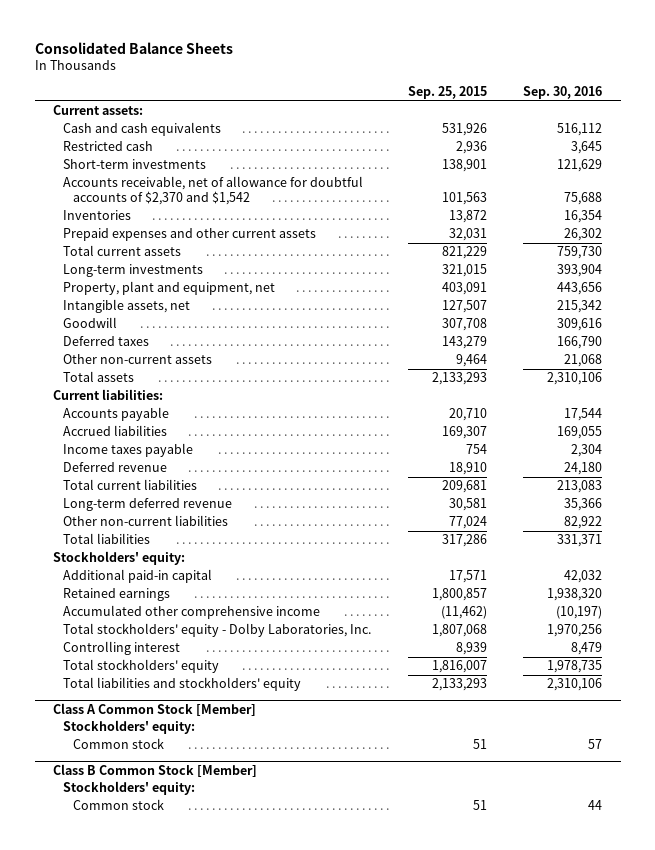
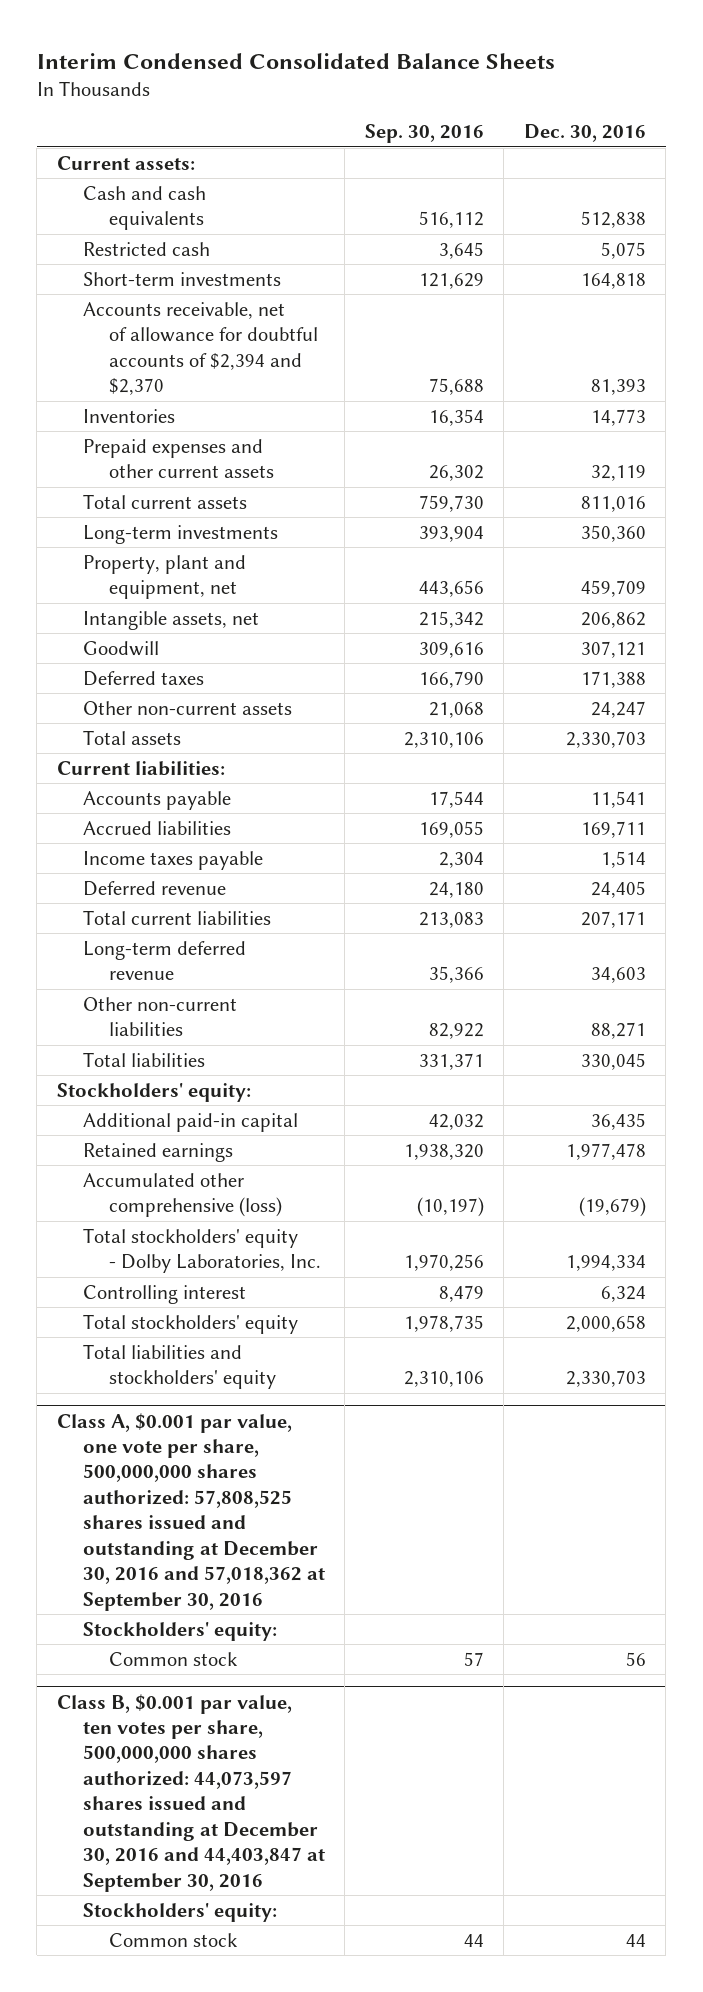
[34,41,233,54] Consolidated Balance Sheets -> [36,52,555,69] Interim Condensed Consolidated Balance Sheets
[407,86,487,100] Sep. 25, 2015 -> none
none -> [523,124,646,143] Dec. 30, 2016
[63,176,364,206] Accounts receivable, net of allowance for doubtful accounts of $2,370 and $1,542 -> [83,301,319,396] Accounts receivable, net of allowance for doubtful accounts of $2,394 and $2,370
[63,605,321,620] Accumulated other comprehensive income -> [83,1172,283,1218] Accumulated other comprehensive (loss)
[52,702,256,716] Class A Common Stock [Member] -> [56,1412,326,1611] Class A, $0.001 par value, one vote per share, 500,000,000 shares authorized: 57,808,525 shares issued and outstanding at December 30, 2016 and 57,018,362 at September 30, 2016
[52,763,257,777] Class B Common Stock [Member] -> [56,1693,326,1892] Class B, $0.001 par value, ten votes per share, 500,000,000 shares authorized: 44,073,597 shares issued and outstanding at December 30, 2016 and 44,403,847 at September 30, 2016

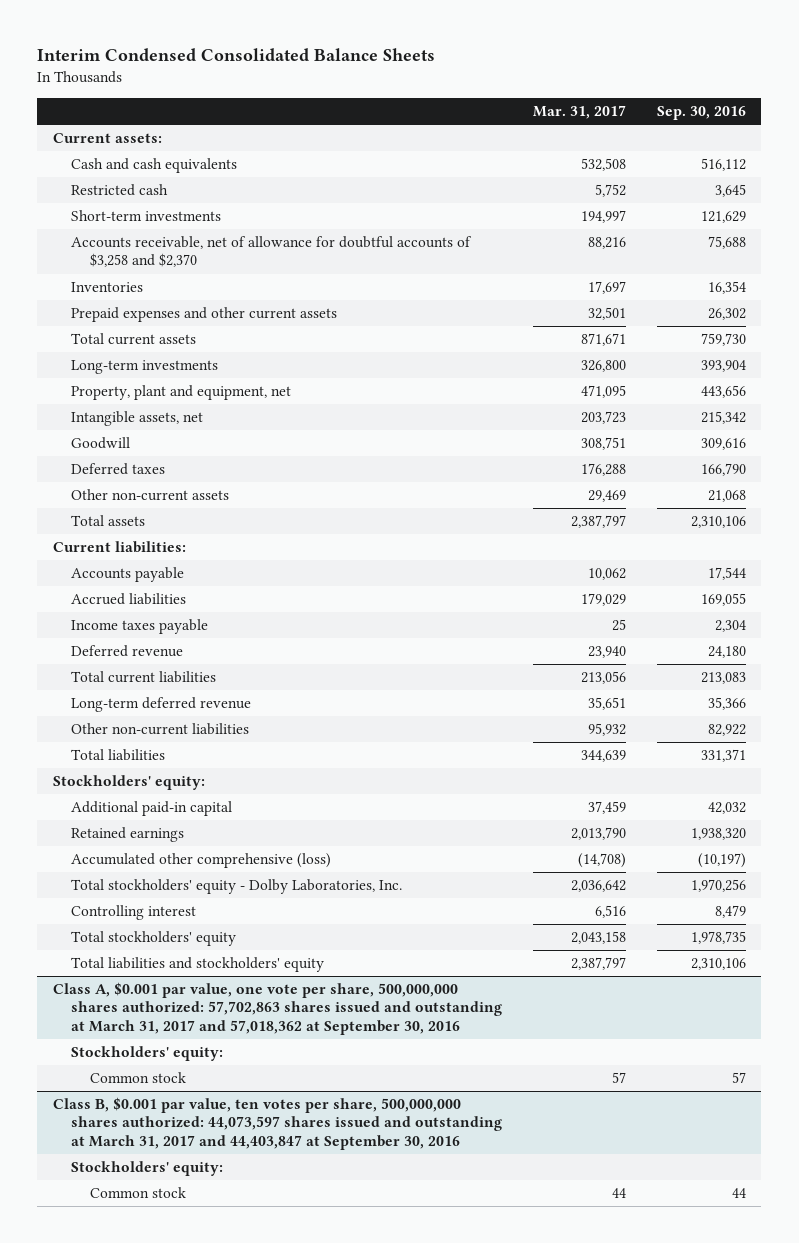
[523,124,646,143] Dec. 30, 2016 -> none
none -> [533,105,627,120] Mar. 31, 2017
[83,301,319,396] Accounts receivable, net of allowance for doubtful accounts of $2,394 and $2,370 -> [71,236,473,268] Accounts receivable, net of allowance for doubtful accounts of $3,258 and $2,370
[56,1412,326,1611] Class A, $0.001 par value, one vote per share, 500,000,000 shares authorized: 57,808,525 shares issued and outstanding at December 30, 2016 and 57,018,362 at September 30, 2016 -> [52,982,503,1035] Class A, $0.001 par value, one vote per share, 500,000,000 shares authorized: 57,702,863 shares issued and outstanding at March 31, 2017 and 57,018,362 at September 30, 2016
[56,1693,326,1892] Class B, $0.001 par value, ten votes per share, 500,000,000 shares authorized: 44,073,597 shares issued and outstanding at December 30, 2016 and 44,403,847 at September 30, 2016 -> [52,1097,503,1150] Class B, $0.001 par value, ten votes per share, 500,000,000 shares authorized: 44,073,597 shares issued and outstanding at March 31, 2017 and 44,403,847 at September 30, 2016

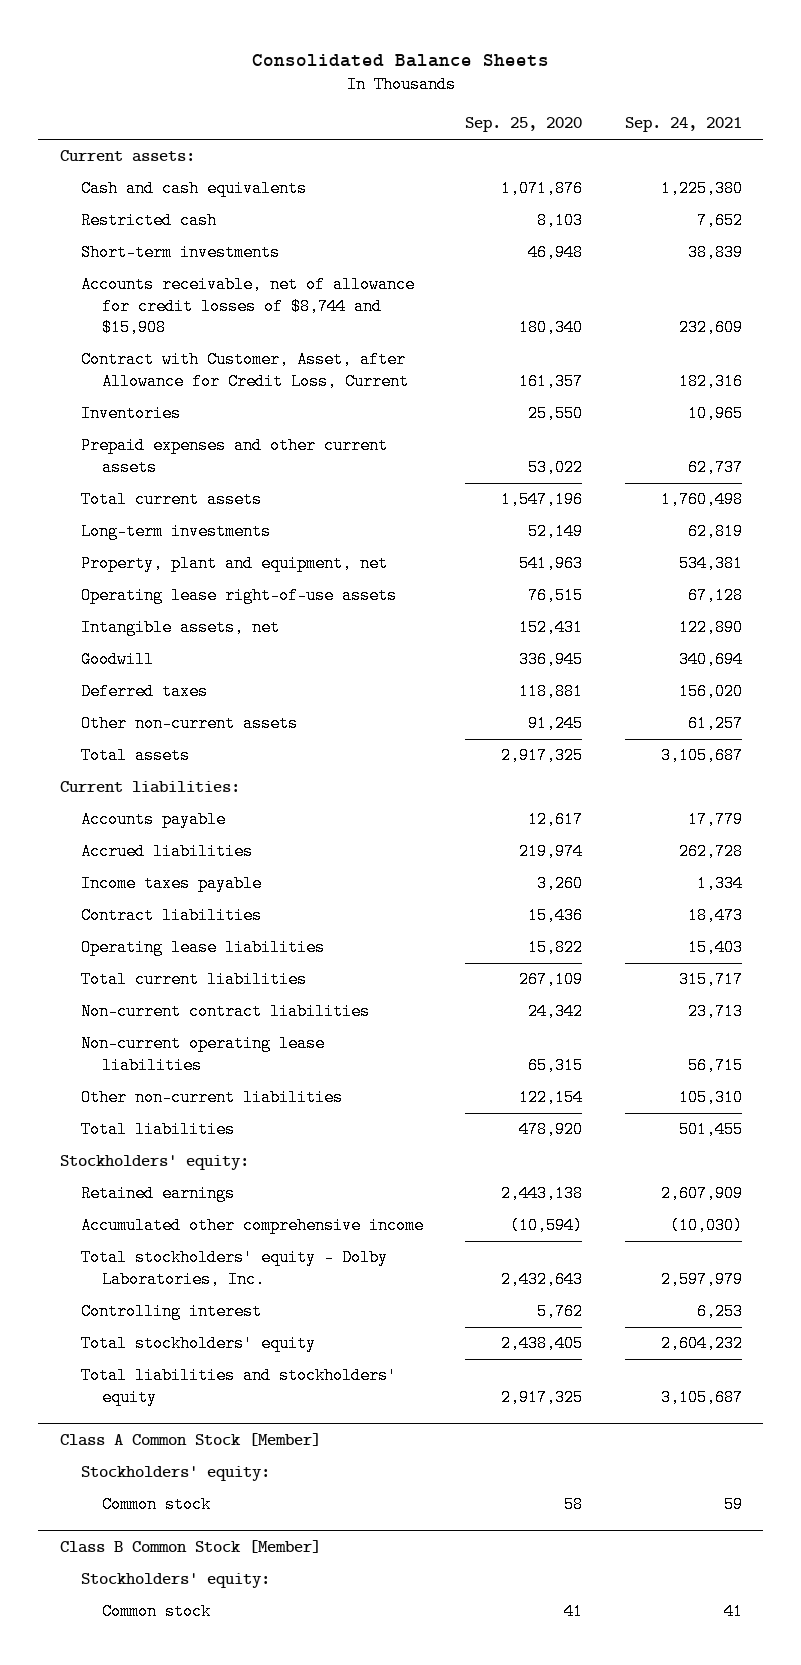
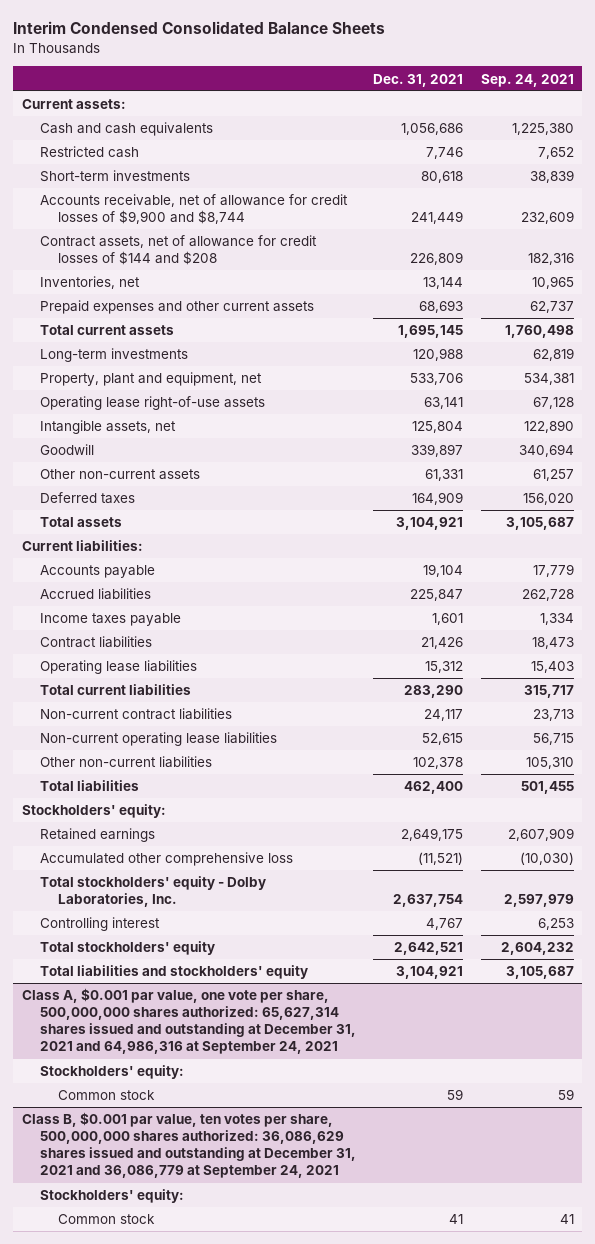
[251,53,549,67] Consolidated Balance Sheets -> [13,21,386,35] Interim Condensed Consolidated Balance Sheets
[465,117,583,133] Sep. 25, 2020 -> none
none -> [373,73,464,87] Dec. 31, 2021
[80,276,415,337] Accounts receivable, net of allowance for credit losses of $8,744 and $15,908 -> [39,194,348,225] Accounts receivable, net of allowance for credit losses of $9,900 and $8,744
[80,351,409,390] Contract with Customer, Asset, after Allowance for Credit Loss, Current -> [39,235,317,266] Contract assets, net of allowance for credit losses of $144 and $208
[80,405,181,423] Inventories -> [39,276,140,290] Inventories, net
[80,683,208,701] Deferred taxes -> [39,492,135,505] Deferred taxes
[80,1217,424,1235] Accumulated other comprehensive income -> [39,852,293,867] Accumulated other comprehensive loss
[59,1433,321,1447] Class A Common Stock [Member] -> [21,988,356,1055] Class A, $0.001 par value, one vote per share, 500,000,000 shares authorized: 65,627,314 shares issued and outstanding at December 31, 2021 and 64,986,316 at September 24, 2021
[59,1540,321,1554] Class B Common Stock [Member] -> [21,1112,356,1179] Class B, $0.001 par value, ten votes per share, 500,000,000 shares authorized: 36,086,629 shares issued and outstanding at December 31, 2021 and 36,086,779 at September 24, 2021

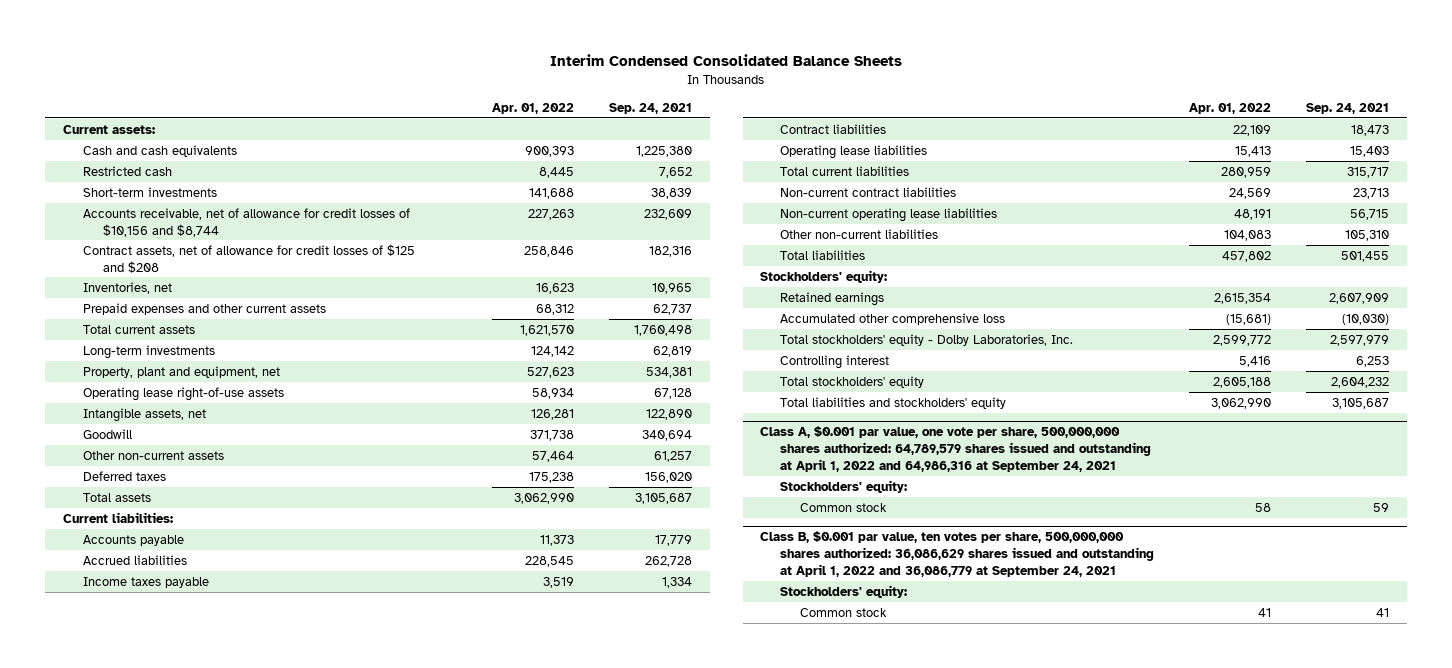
[373,73,464,87] Dec. 31, 2021 -> none
none -> [491,102,574,114] Apr. 01, 2022
[39,194,348,225] Accounts receivable, net of allowance for credit losses of $9,900 and $8,744 -> [82,207,410,237] Accounts receivable, net of allowance for credit losses of $10,156 and $8,744
[39,235,317,266] Contract assets, net of allowance for credit losses of $144 and $208 -> [82,243,415,273] Contract assets, net of allowance for credit losses of $125 and $208
[21,988,356,1055] Class A, $0.001 par value, one vote per share, 500,000,000 shares authorized: 65,627,314 shares issued and outstanding at December 31, 2021 and 64,986,316 at September 24, 2021 -> [760,426,1151,473] Class A, $0.001 par value, one vote per share, 500,000,000 shares authorized: 64,789,579 shares issued and outstanding at April 1, 2022 and 64,986,316 at September 24, 2021
[21,1112,356,1179] Class B, $0.001 par value, ten votes per share, 500,000,000 shares authorized: 36,086,629 shares issued and outstanding at December 31, 2021 and 36,086,779 at September 24, 2021 -> [760,531,1154,578] Class B, $0.001 par value, ten votes per share, 500,000,000 shares authorized: 36,086,629 shares issued and outstanding at April 1, 2022 and 36,086,779 at September 24, 2021

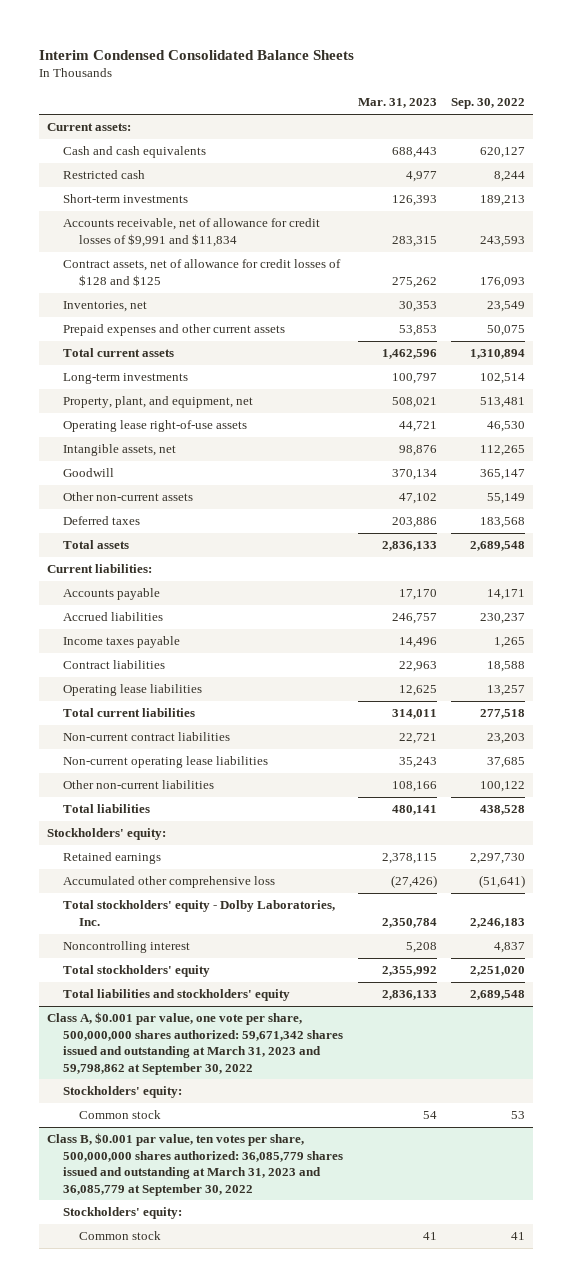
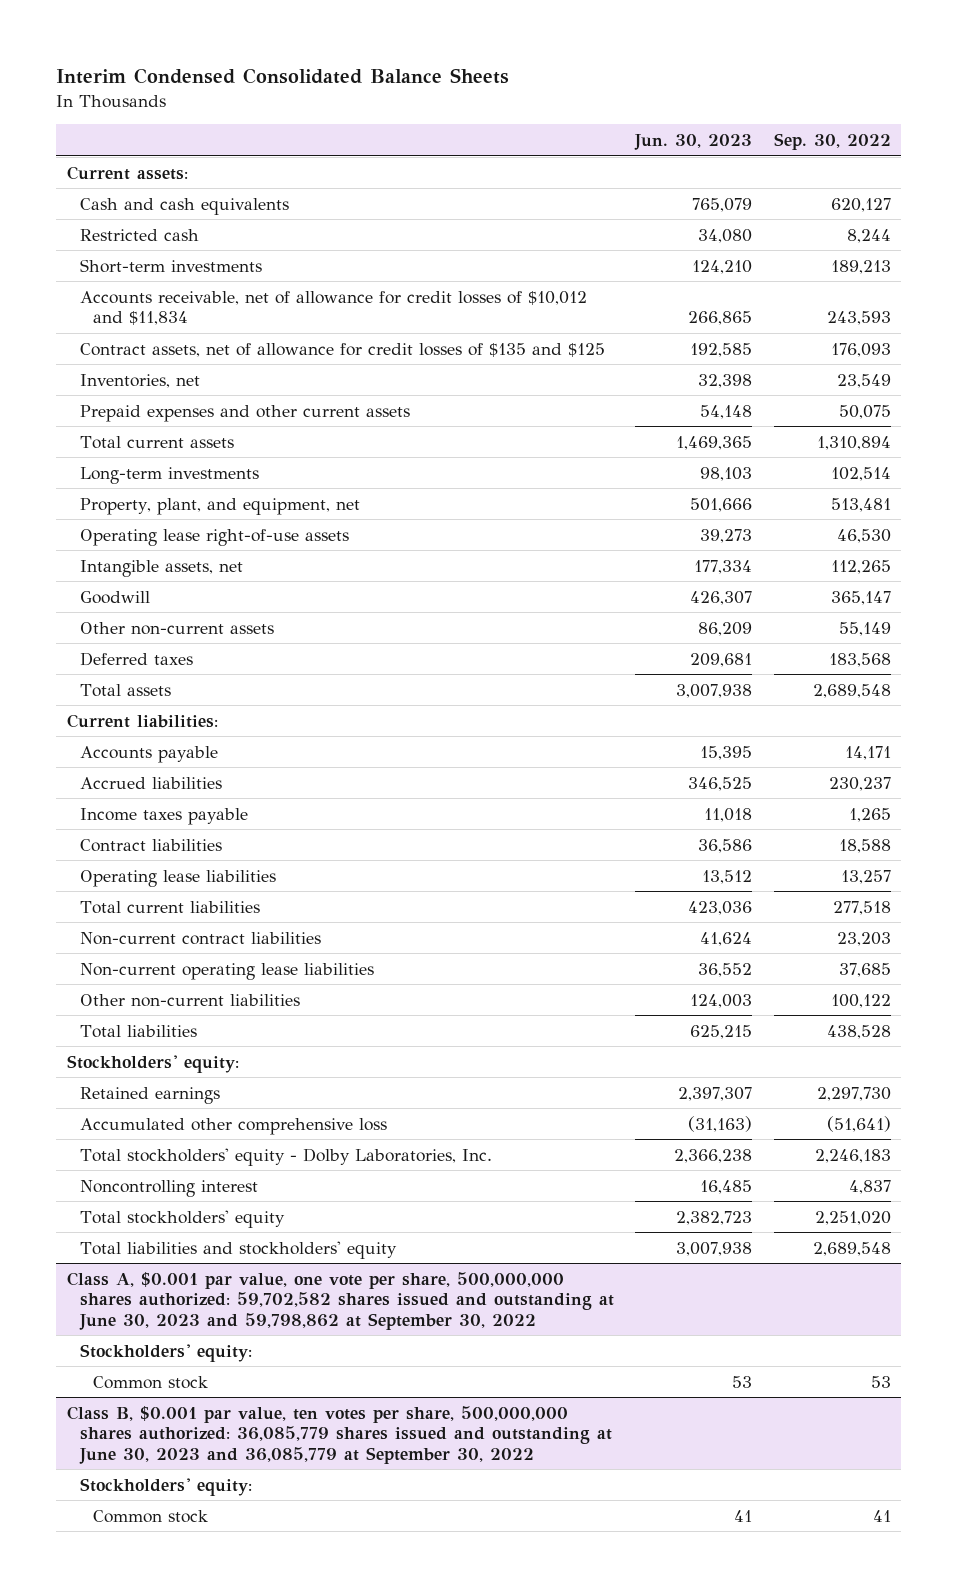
[357,98,437,109] Mar. 31, 2023 -> none
none -> [634,134,753,151] Jun. 30, 2023
[62,218,320,247] Accounts receivable, net of allowance for credit losses of $9,991 and $11,834 -> [79,290,587,326] Accounts receivable, net of allowance for credit losses of $10,012 and $11,834
[62,259,341,286] Contract assets, net of allowance for credit losses of $128 and $125 -> [79,342,605,357] Contract assets, net of allowance for credit losses of $135 and $125
[46,1012,343,1075] Class A, $0.001 par value, one vote per share, 500,000,000 shares authorized: 59,671,342 shares issued and outstanding at March 31, 2023 and 59,798,862 at September 30, 2022 -> [67,1271,614,1330] Class A, $0.001 par value, one vote per share, 500,000,000 shares authorized: 59,702,582 shares issued and outstanding at June 30, 2023 and 59,798,862 at September 30, 2022
[46,1133,343,1196] Class B, $0.001 par value, ten votes per share, 500,000,000 shares authorized: 36,085,779 shares issued and outstanding at March 31, 2023 and 36,085,779 at September 30, 2022 -> [67,1405,612,1464] Class B, $0.001 par value, ten votes per share, 500,000,000 shares authorized: 36,085,779 shares issued and outstanding at June 30, 2023 and 36,085,779 at September 30, 2022

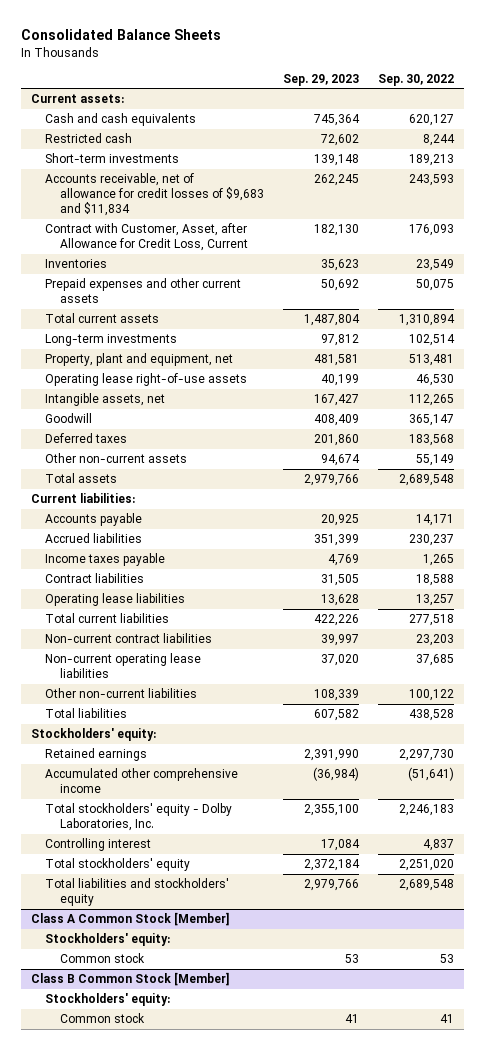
[56,68,510,85] Interim Condensed Consolidated Balance Sheets -> [20,28,221,40] Consolidated Balance Sheets
[634,134,753,151] Jun. 30, 2023 -> none
none -> [283,73,360,86] Sep. 29, 2023
[79,290,587,326] Accounts receivable, net of allowance for credit losses of $10,012 and $11,834 -> [45,173,264,217] Accounts receivable, net of allowance for credit losses of $9,683 and $11,834
[79,342,605,357] Contract assets, net of allowance for credit losses of $135 and $125 -> [45,223,248,252] Contract with Customer, Asset, after Allowance for Credit Loss, Current
[79,373,200,388] Inventories, net -> [45,259,108,269] Inventories
[79,497,360,515] Property, plant, and equipment, net -> [45,353,234,367] Property, plant and equipment, net
[79,621,274,635] Other non-current assets -> [45,453,188,464] Other non-current assets
[79,1117,387,1135] Accumulated other comprehensive loss -> [45,768,239,794] Accumulated other comprehensive income
[79,1179,258,1197] Noncontrolling interest -> [45,838,152,852] Controlling interest
[67,1271,614,1330] Class A, $0.001 par value, one vote per share, 500,000,000 shares authorized: 59,702,582 shares issued and outstanding at June 30, 2023 and 59,798,862 at September 30, 2022 -> [30,912,230,927] Class A Common Stock [Member]
[67,1405,612,1464] Class B, $0.001 par value, ten votes per share, 500,000,000 shares authorized: 36,085,779 shares issued and outstanding at June 30, 2023 and 36,085,779 at September 30, 2022 -> [30,972,230,987] Class B Common Stock [Member]

